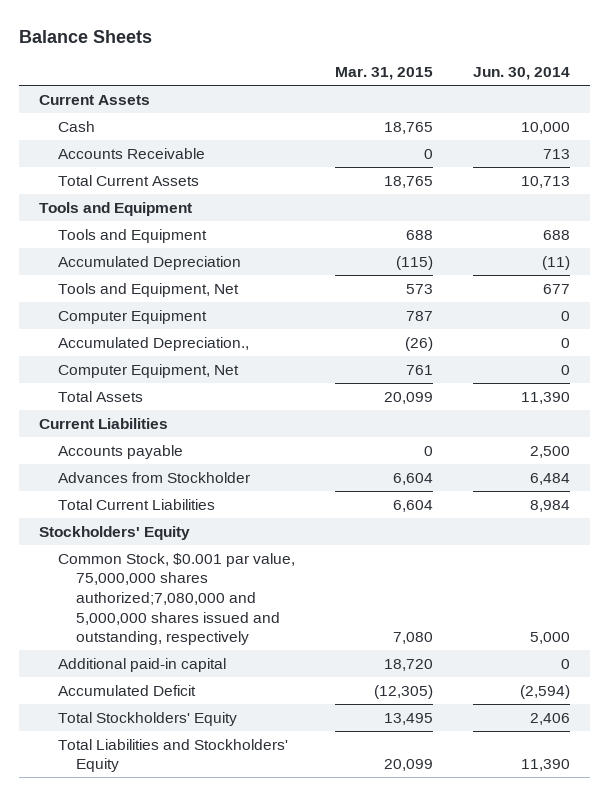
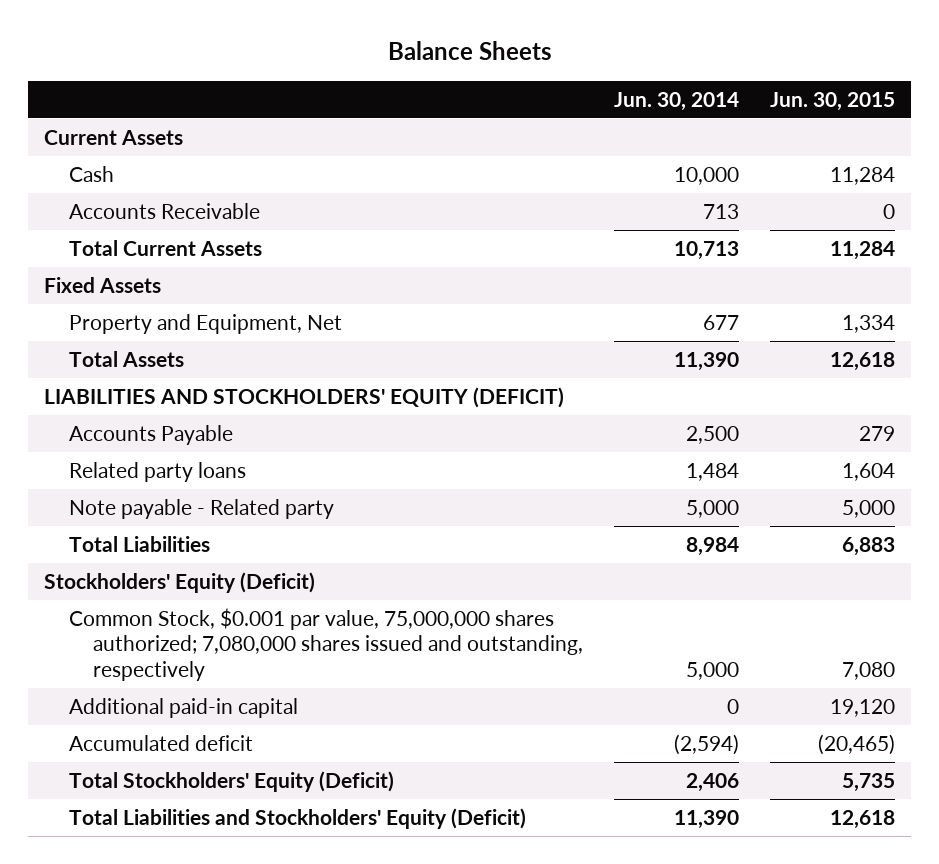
[334,67,433,81] Mar. 31, 2015 -> none
none -> [770,91,896,111] Jun. 30, 2015
[38,201,192,216] Tools and Equipment -> none
[57,228,207,243] Tools and Equipment -> none
[57,255,241,270] Accumulated Depreciation -> none
[57,309,207,324] Computer Equipment -> none
[57,336,249,351] Accumulated Depreciation., -> none
[57,363,239,378] Computer Equipment, Net -> none
none -> [43,276,161,293] Fixed Assets
[57,282,239,297] Tools and Equipment, Net -> [68,313,342,334] Property and Equipment, Net
[38,417,168,429] Current Liabilities -> none
[57,471,250,483] Advances from Stockholder -> none
none -> [43,386,564,408] LIABILITIES AND STOCKHOLDERS' EQUITY (DEFICIT)
[57,444,183,459] Accounts payable -> [68,424,233,445] Accounts Payable
none -> [68,461,246,482] Related party loans
none -> [68,498,334,519] Note payable - Related party
[57,498,215,510] Total Current Liabilities -> [68,535,210,552] Total Liabilities
[38,525,190,540] Stockholders' Equity -> [43,571,315,593] Stockholders' Equity (Deficit)
[57,552,295,646] Common Stock, $0.001 par value, 75,000,000 shares authorized;7,080,000 and 5,000,000 shares issued and outstanding, respectively -> [68,607,584,682] Common Stock, $0.001 par value, 75,000,000 shares authorized; 7,080,000 shares issued and outstanding, respectively
[57,684,196,696] Accumulated Deficit -> [68,734,253,751] Accumulated deficit
[57,711,237,726] Total Stockholders' Equity -> [68,770,394,792] Total Stockholders' Equity (Deficit)
[57,738,288,773] Total Liabilities and Stockholders' Equity -> [68,807,526,829] Total Liabilities and Stockholders' Equity (Deficit)

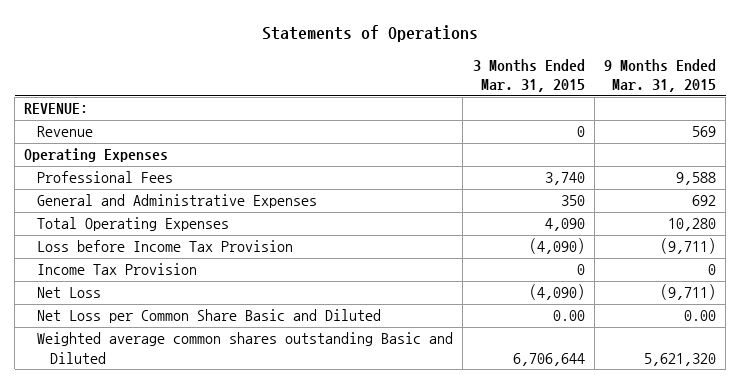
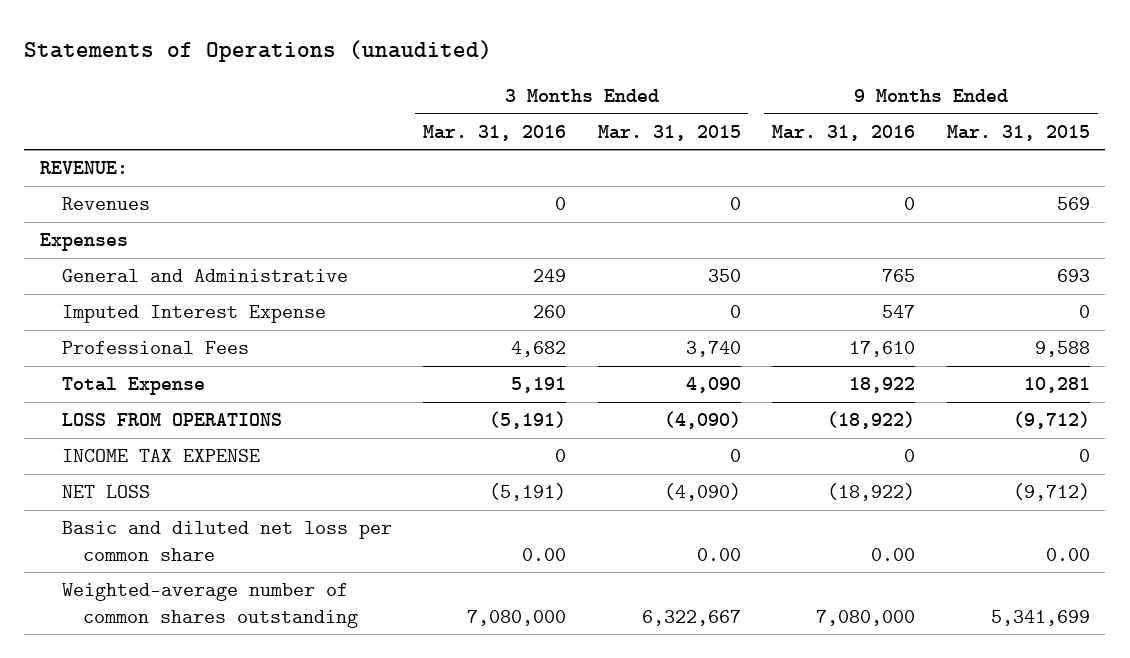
[262,25,479,43] Statements of Operations -> [24,39,493,62] Statements of Operations (unaudited)
none -> [423,124,567,141] Mar. 31, 2016
none -> [772,124,916,141] Mar. 31, 2016
[36,126,93,138] Revenue -> [61,197,150,211] Revenues
[24,148,169,163] Operating Expenses -> [40,233,129,252] Expenses
none -> [61,269,348,283] General and Administrative
none -> [61,305,326,324] Imputed Interest Expense
[36,194,317,209] General and Administrative Expenses -> none
[36,240,293,253] Loss before Income Tax Provision -> none
[36,217,229,232] Total Operating Expenses -> [61,377,205,396] Total Expense
[668,218,717,232] 10,280 -> [1023,377,1090,394] 10,281
none -> [61,413,282,427] LOSS FROM OPERATIONS
[36,263,197,276] Income Tax Provision -> [61,449,260,463] INCOME TAX EXPENSE
[36,287,101,299] Net Loss -> [61,485,150,499] NET LOSS
[660,284,717,301] (9,711) -> [1012,483,1090,502] (9,712)
[36,309,381,324] Net Loss per Common Share Basic and Diluted -> [61,521,392,561] Basic and diluted net loss per common share
[36,332,453,364] Weighted average common shares outstanding Basic and Diluted -> [61,583,358,628] Weighted-average number of common shares outstanding
[512,352,585,366] 6,706,644 -> [641,609,741,626] 6,322,667
[644,352,717,366] 5,621,320 -> [990,609,1090,626] 5,341,699

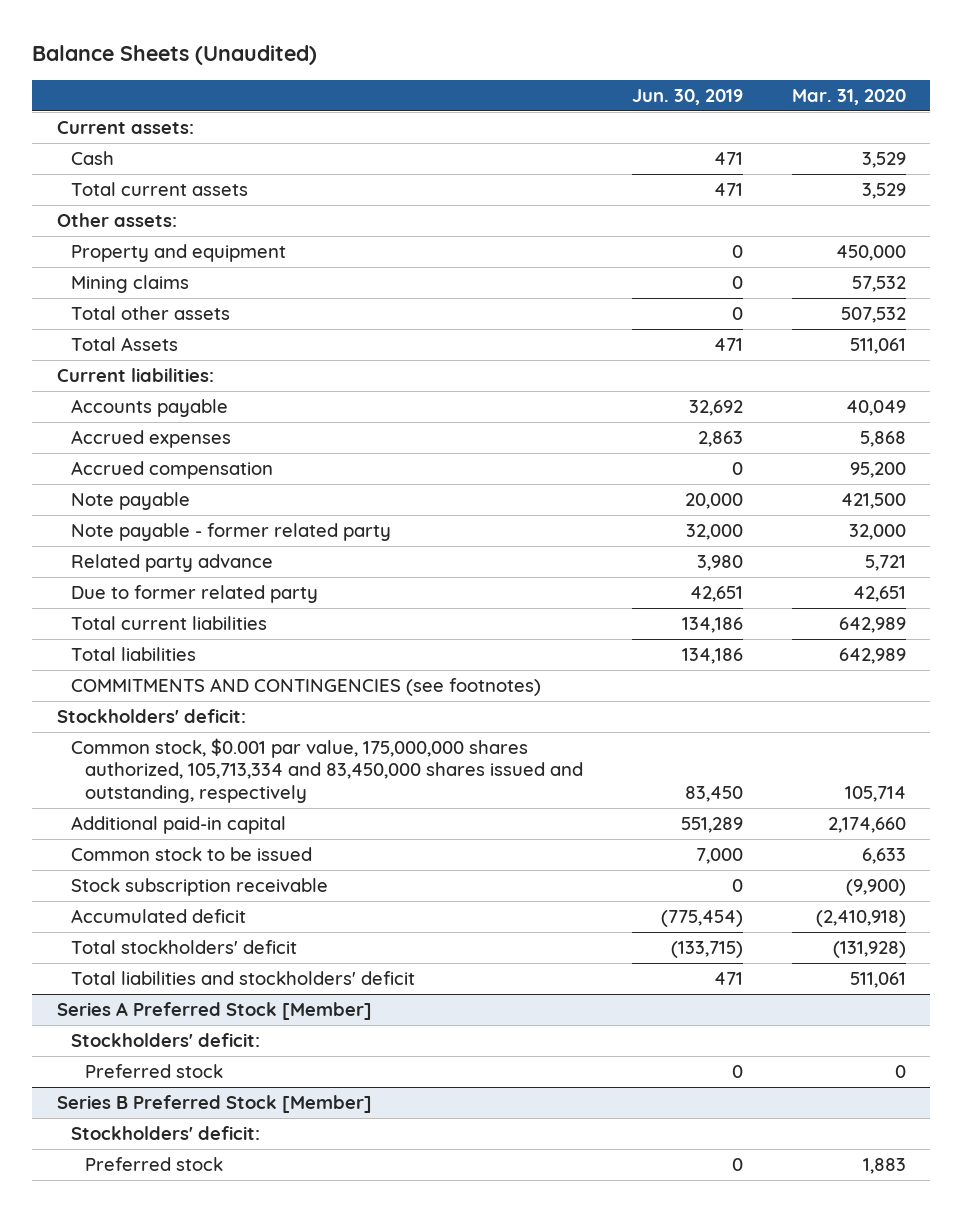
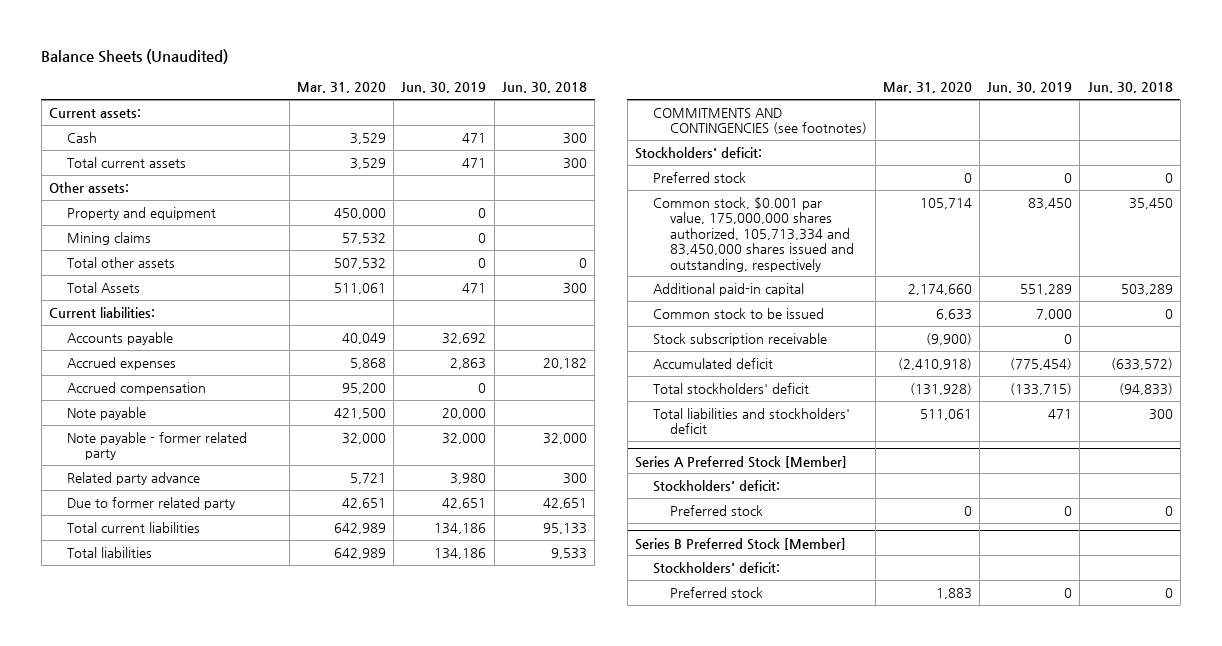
none -> [501,82,587,94] Jun. 30, 2018
none -> [652,171,746,183] Preferred stock

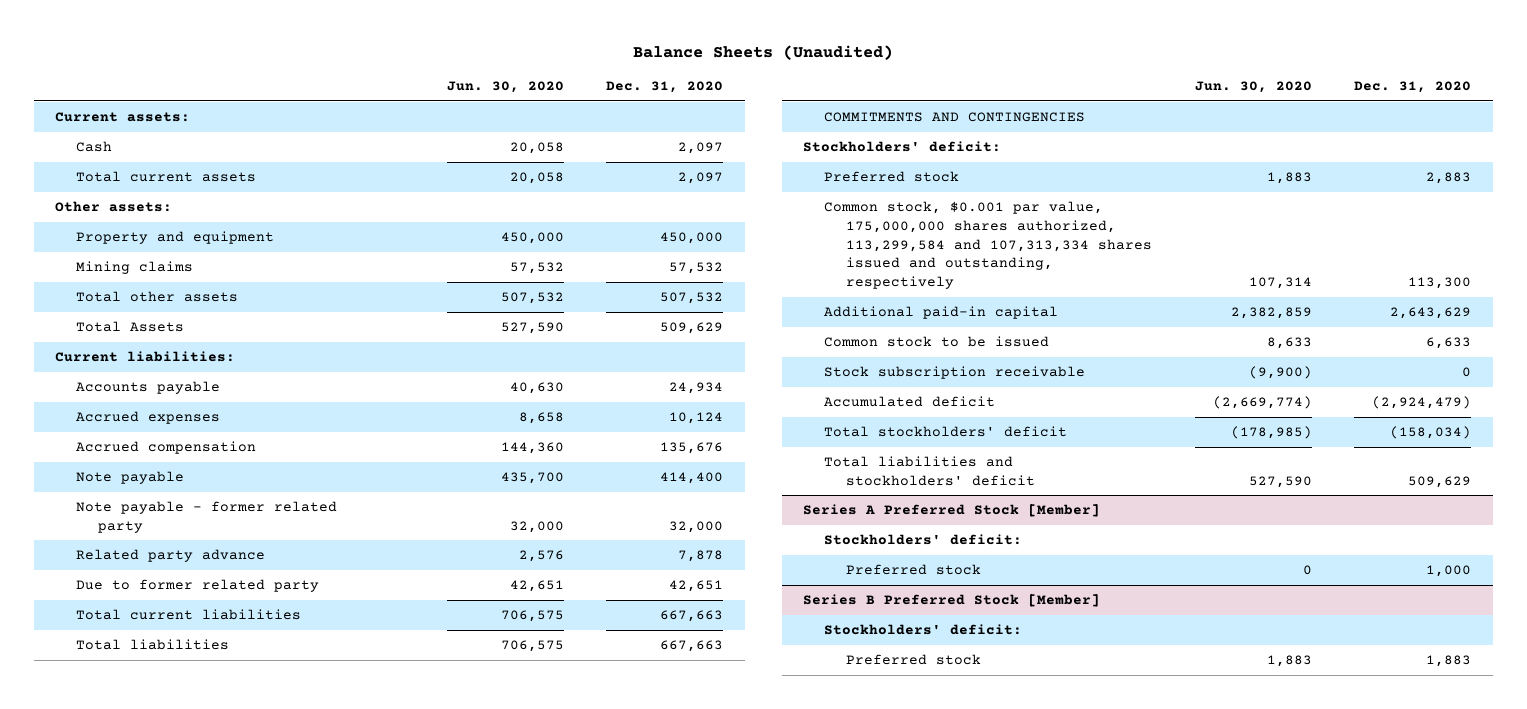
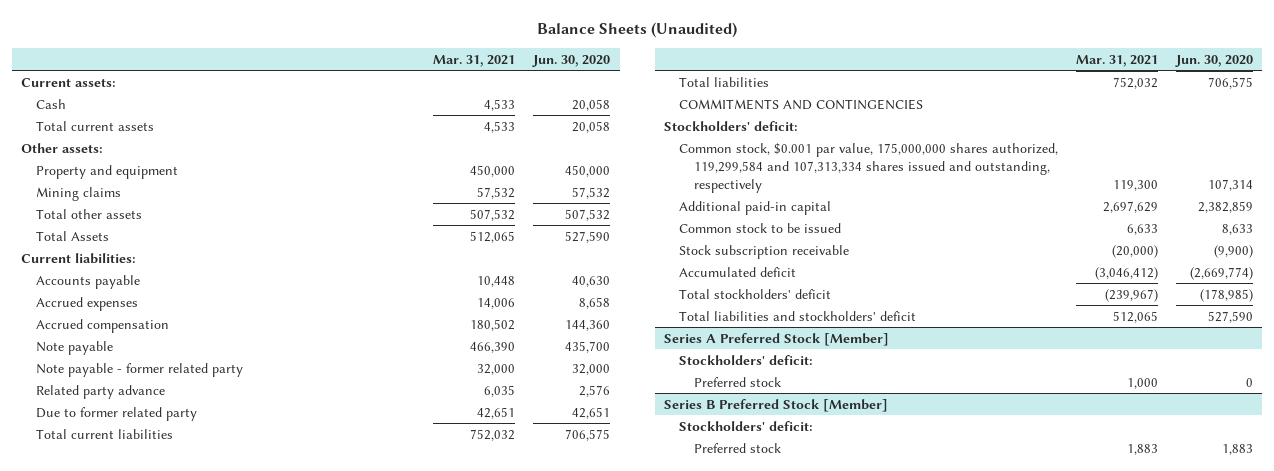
[606,81,724,94] Dec. 31, 2020 -> none
none -> [433,54,516,67] Mar. 31, 2021
[824,171,960,183] Preferred stock -> none
[824,201,1152,290] Common stock, $0.001 par value, 175,000,000 shares authorized, 113,299,584 and 107,313,334 shares issued and outstanding, respectively -> [678,142,1058,193] Common stock, $0.001 par value, 175,000,000 shares authorized, 119,299,584 and 107,313,334 shares issued and outstanding, respectively

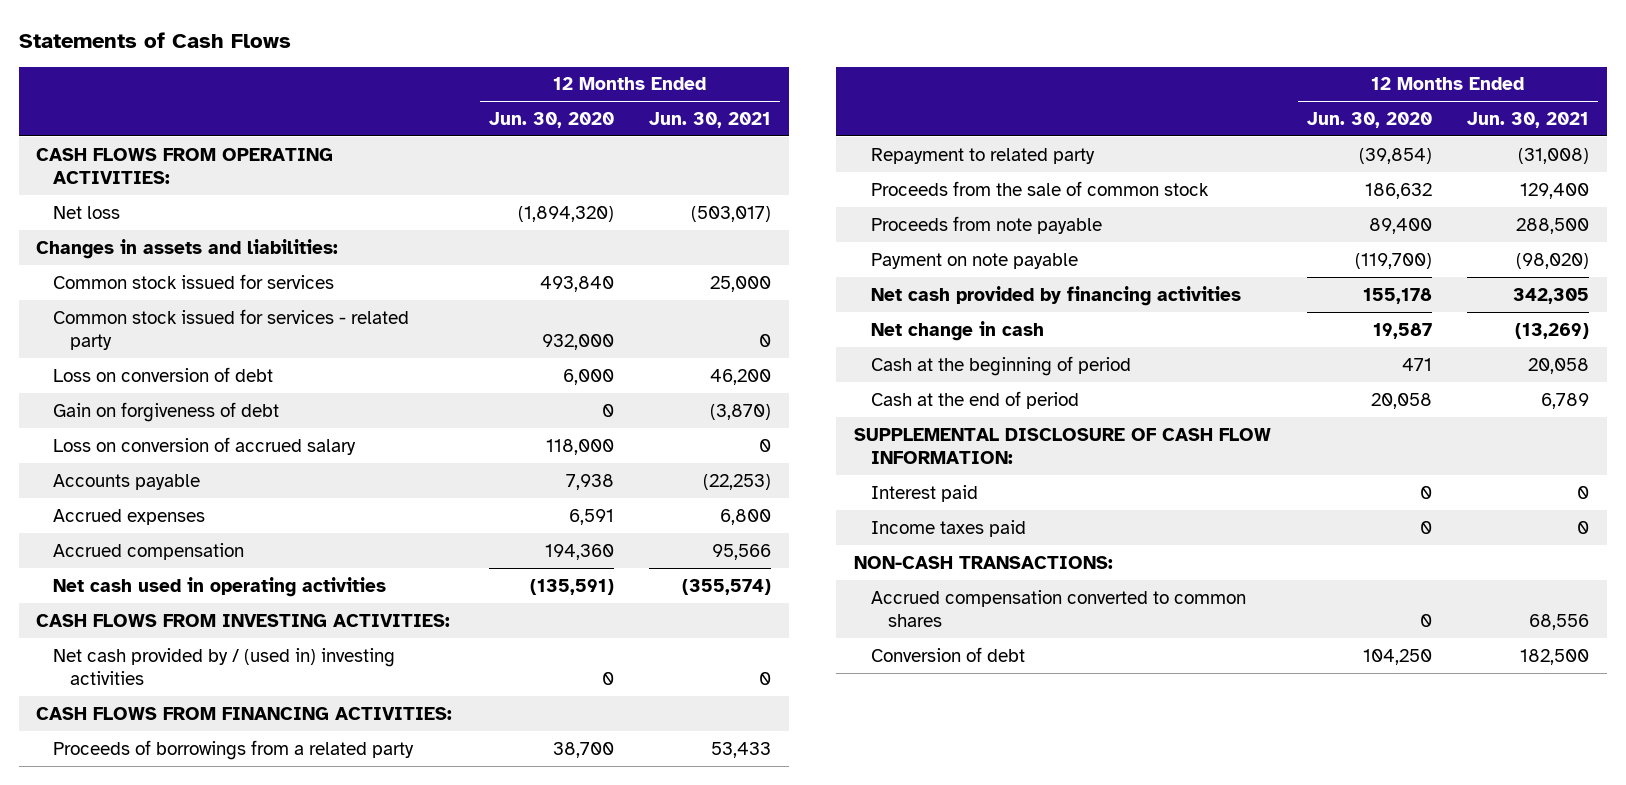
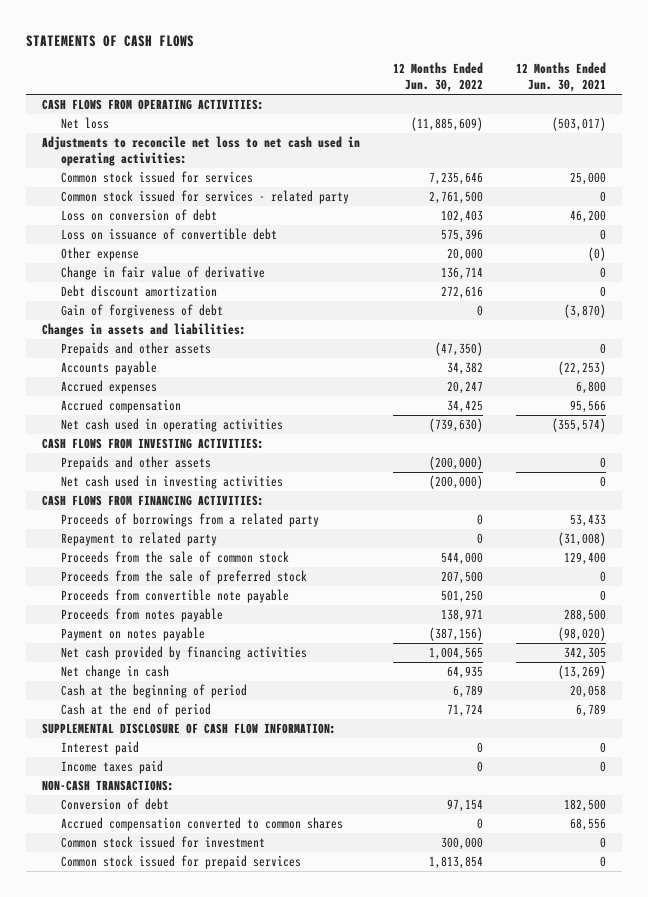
[18,31,291,48] Statements of Cash Flows -> [25,35,194,48] STATEMENTS OF CASH FLOWS
[488,111,614,128] Jun. 30, 2020 -> none
none -> [393,62,484,93] 12 Months Ended Jun. 30, 2022
none -> [42,136,361,167] Adjustments to reconcile net loss to net cash used in operating activities:
[53,436,357,455] Loss on conversion of accrued salary -> none
none -> [61,228,278,241] Loss on issuance of convertible debt
none -> [61,247,140,262] Other expense
none -> [61,266,266,281] Change in fair value of derivative
none -> [61,285,218,298] Debt discount amortization
[53,401,280,422] Gain on forgiveness of debt -> [61,304,224,319] Gain of forgiveness of debt
[36,238,339,259] Changes in assets and liabilities: -> [42,323,247,338] Changes in assets and liabilities:
none -> [61,342,212,357] Prepaids and other assets
none -> [61,456,212,471] Prepaids and other assets
[53,647,396,686] Net cash provided by / (used in) investing activities -> [61,475,284,490] Net cash used in investing activities
none -> [61,570,308,585] Proceeds from the sale of preferred stock
none -> [61,589,290,604] Proceeds from convertible note payable
[871,215,1103,234] Proceeds from note payable -> [61,608,224,623] Proceeds from notes payable
[871,252,1079,269] Payment on note payable -> [61,627,206,642] Payment on notes payable
[871,589,1247,628] Accrued compensation converted to common shares -> [61,817,344,832] Accrued compensation converted to common shares
none -> [61,836,266,849] Common stock issued for investment
none -> [61,855,302,870] Common stock issued for prepaid services

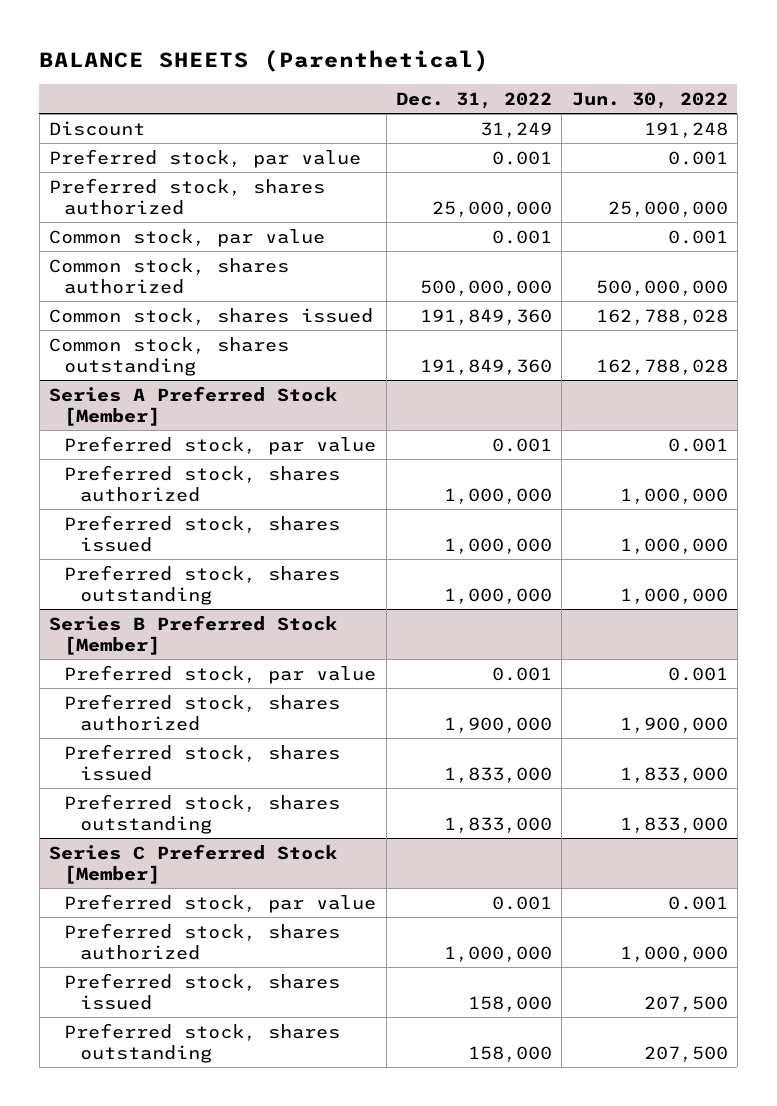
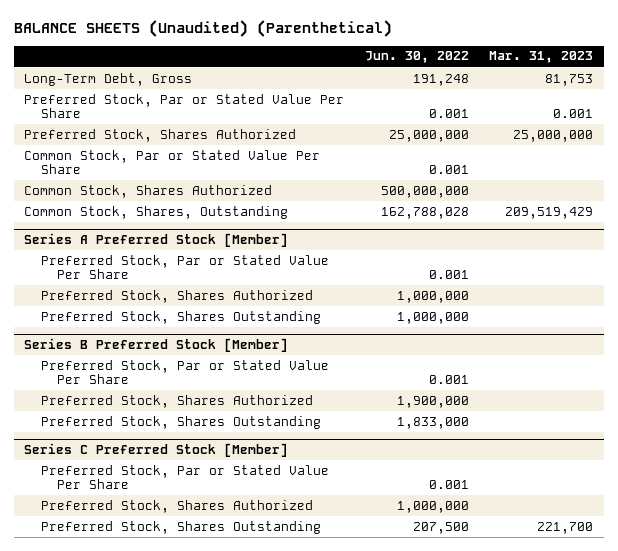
[39,49,490,72] BALANCE SHEETS (Parenthetical) -> [13,20,392,38] BALANCE SHEETS (Unaudited) (Parenthetical)
[396,91,553,109] Dec. 31, 2022 -> none
none -> [489,51,594,64] Mar. 31, 2023
[49,307,374,325] Common stock, shares issued -> none
[49,120,146,136] Discount -> [24,72,193,86] Long-Term Debt, Gross
[49,148,362,168] Preferred stock, par value -> [24,93,345,119] Preferred Stock, Par or Stated Value Per Share
[49,177,326,216] Preferred stock, shares authorized -> [24,128,297,142] Preferred Stock, Shares Authorized
[49,228,326,247] Common stock, par value -> [24,149,321,175] Common Stock, Par or Stated Value Per Share
[49,257,290,295] Common stock, shares authorized -> [24,184,273,198] Common Stock, Shares Authorized
[49,336,290,377] Common stock, shares outstanding -> [24,205,289,219] Common Stock, Shares, Outstanding
[64,514,341,553] Preferred stock, shares issued -> none
[64,435,377,455] Preferred stock, par value -> [40,254,329,280] Preferred Stock, Par or Stated Value Per Share
[64,464,341,503] Preferred stock, shares authorized -> [40,289,313,303] Preferred Stock, Shares Authorized
[64,564,341,606] Preferred stock, shares outstanding -> [40,310,321,324] Preferred Stock, Shares Outstanding
[64,743,341,782] Preferred stock, shares issued -> none
[64,664,377,684] Preferred stock, par value -> [40,359,329,385] Preferred Stock, Par or Stated Value Per Share
[64,693,341,732] Preferred stock, shares authorized -> [40,394,313,408] Preferred Stock, Shares Authorized
[64,793,341,835] Preferred stock, shares outstanding -> [40,415,321,429] Preferred Stock, Shares Outstanding
[64,972,341,1011] Preferred stock, shares issued -> none
[64,893,377,913] Preferred stock, par value -> [40,464,329,490] Preferred Stock, Par or Stated Value Per Share
[64,922,341,961] Preferred stock, shares authorized -> [40,499,313,513] Preferred Stock, Shares Authorized
[64,1022,341,1064] Preferred stock, shares outstanding -> [40,520,321,534] Preferred Stock, Shares Outstanding

